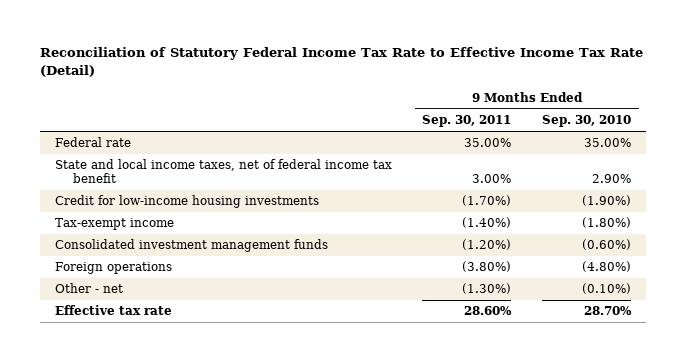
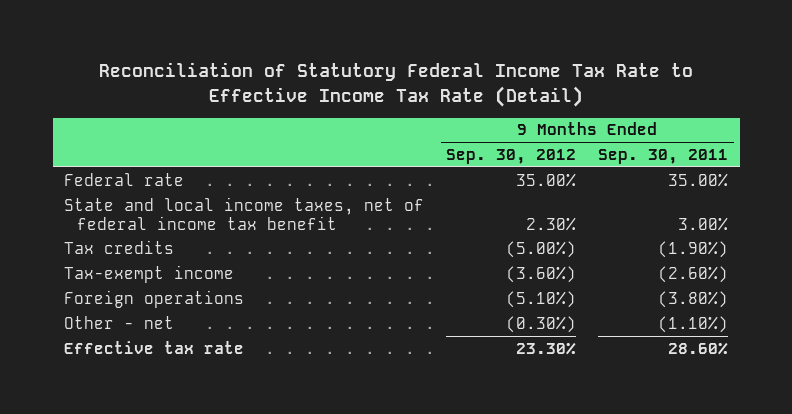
[541,115,631,128] Sep. 30, 2010 -> none
none -> [446,149,577,165] Sep. 30, 2012
[54,195,319,209] Credit for low-income housing investments -> none
[54,239,328,253] Consolidated investment management funds -> none
none -> [63,239,174,254] Tax credits
[462,217,512,229] (1.40%) -> [658,265,729,283] (2.60%)
[462,283,512,295] (1.30%) -> [658,315,729,333] (1.10%)

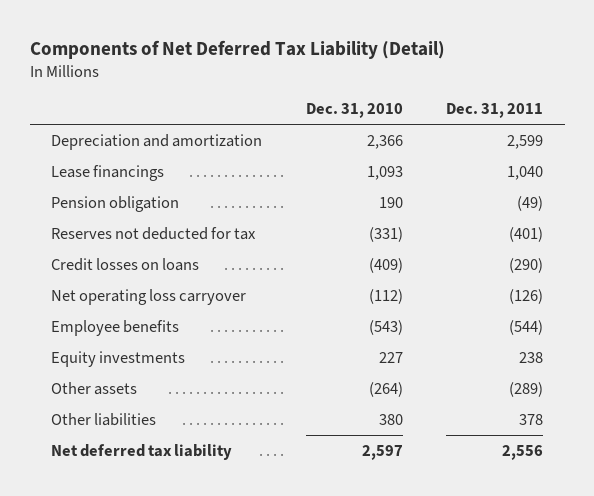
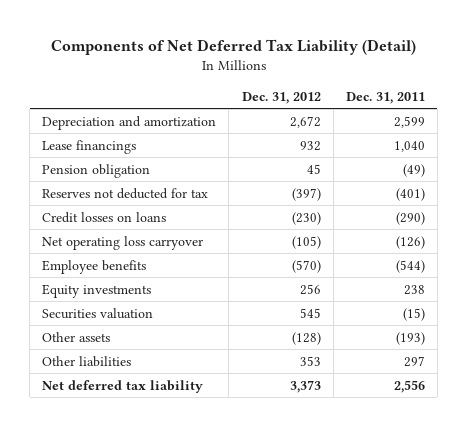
[305,103,403,119] Dec. 31, 2010 -> none
none -> [241,91,321,104] Dec. 31, 2012
none -> [42,307,154,319] Securities valuation
[509,381,544,397] (289) -> [395,331,425,345] (193)
[519,413,544,425] 378 -> [403,355,425,367] 297

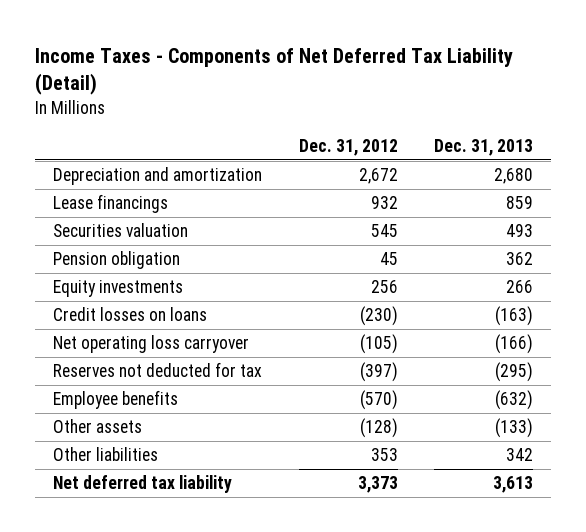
[50,39,416,56] Components of Net Deferred Tax Liability (Detail) -> [35,47,514,95] Income Taxes - Components of Net Deferred Tax Liability (Detail)
[345,91,425,104] Dec. 31, 2011 -> none
none -> [433,138,533,156] Dec. 31, 2013
[42,307,154,319] Securities valuation -> [53,223,189,238] Securities valuation
[42,283,152,298] Equity investments -> [53,280,184,298] Equity investments
[42,187,209,199] Reserves not deducted for tax -> [53,362,263,378] Reserves not deducted for tax

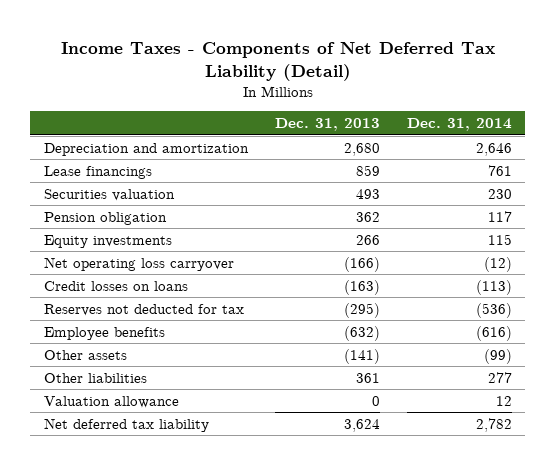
[298,138,398,156] Dec. 31, 2012 -> none
none -> [406,118,512,132] Dec. 31, 2014
[53,307,208,322] Credit losses on loans -> [43,280,188,291] Credit losses on loans
[494,418,533,439] (133) -> [343,348,380,364] (141)
[505,448,533,462] 342 -> [355,372,380,383] 361
none -> [43,395,179,408] Valuation allowance
[492,476,533,494] 3,613 -> [343,418,380,432] 3,624

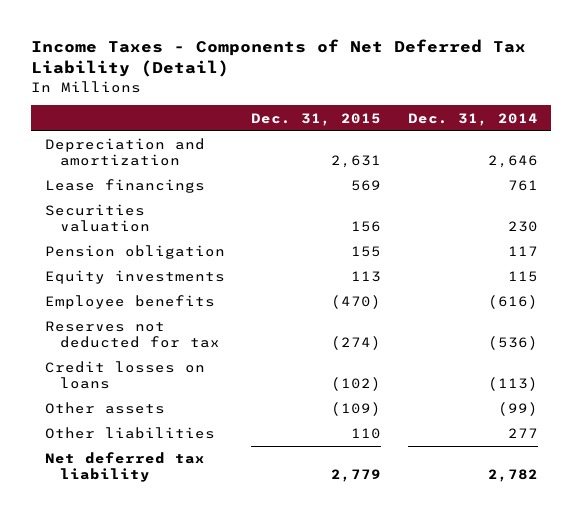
[274,118,380,132] Dec. 31, 2013 -> none
none -> [251,112,382,126] Dec. 31, 2015
[43,256,234,271] Net operating loss carryover -> none
[43,303,244,316] Reserves not deducted for tax -> [44,321,220,349] Reserves not deducted for tax
[43,280,188,291] Credit losses on loans -> [44,361,205,390] Credit losses on loans
[43,395,179,408] Valuation allowance -> none

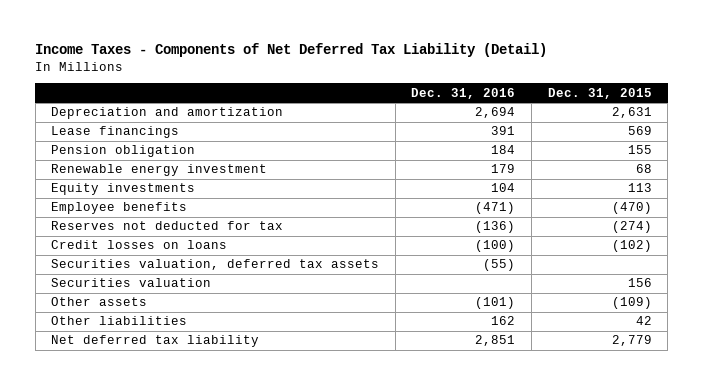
[407,112,538,126] Dec. 31, 2014 -> none
none -> [411,87,516,99] Dec. 31, 2016
none -> [51,164,268,177] Renewable energy investment
none -> [51,259,380,271] Securities valuation, deferred tax assets
[44,204,150,233] Securities valuation -> [51,278,212,288] Securities valuation
[351,428,382,440] 110 -> [635,316,652,326] 42

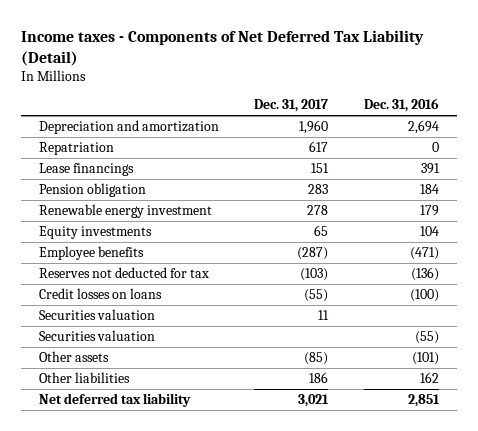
[35,43,548,58] Income Taxes - Components of Net Deferred Tax Liability (Detail) -> [20,29,424,66] Income taxes - Components of Net Deferred Tax Liability (Detail)
[547,87,652,99] Dec. 31, 2015 -> none
none -> [254,99,329,113] Dec. 31, 2017
none -> [38,142,114,156] Repatriation
[51,259,380,271] Securities valuation, deferred tax assets -> none
none -> [38,330,155,342] Securities valuation

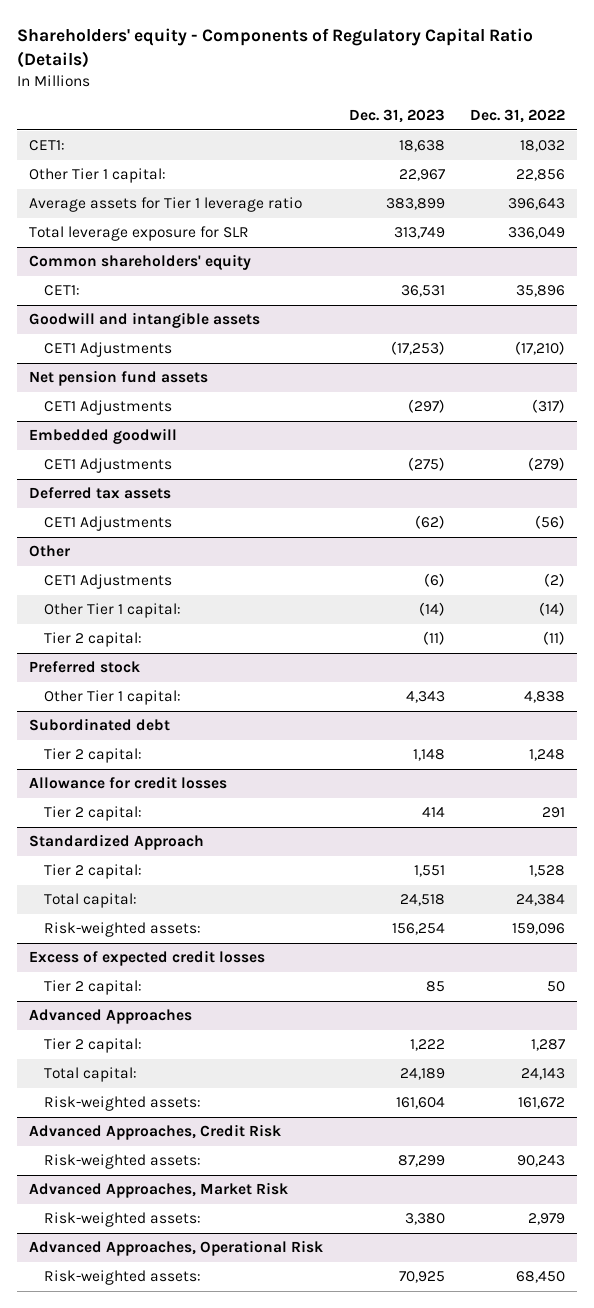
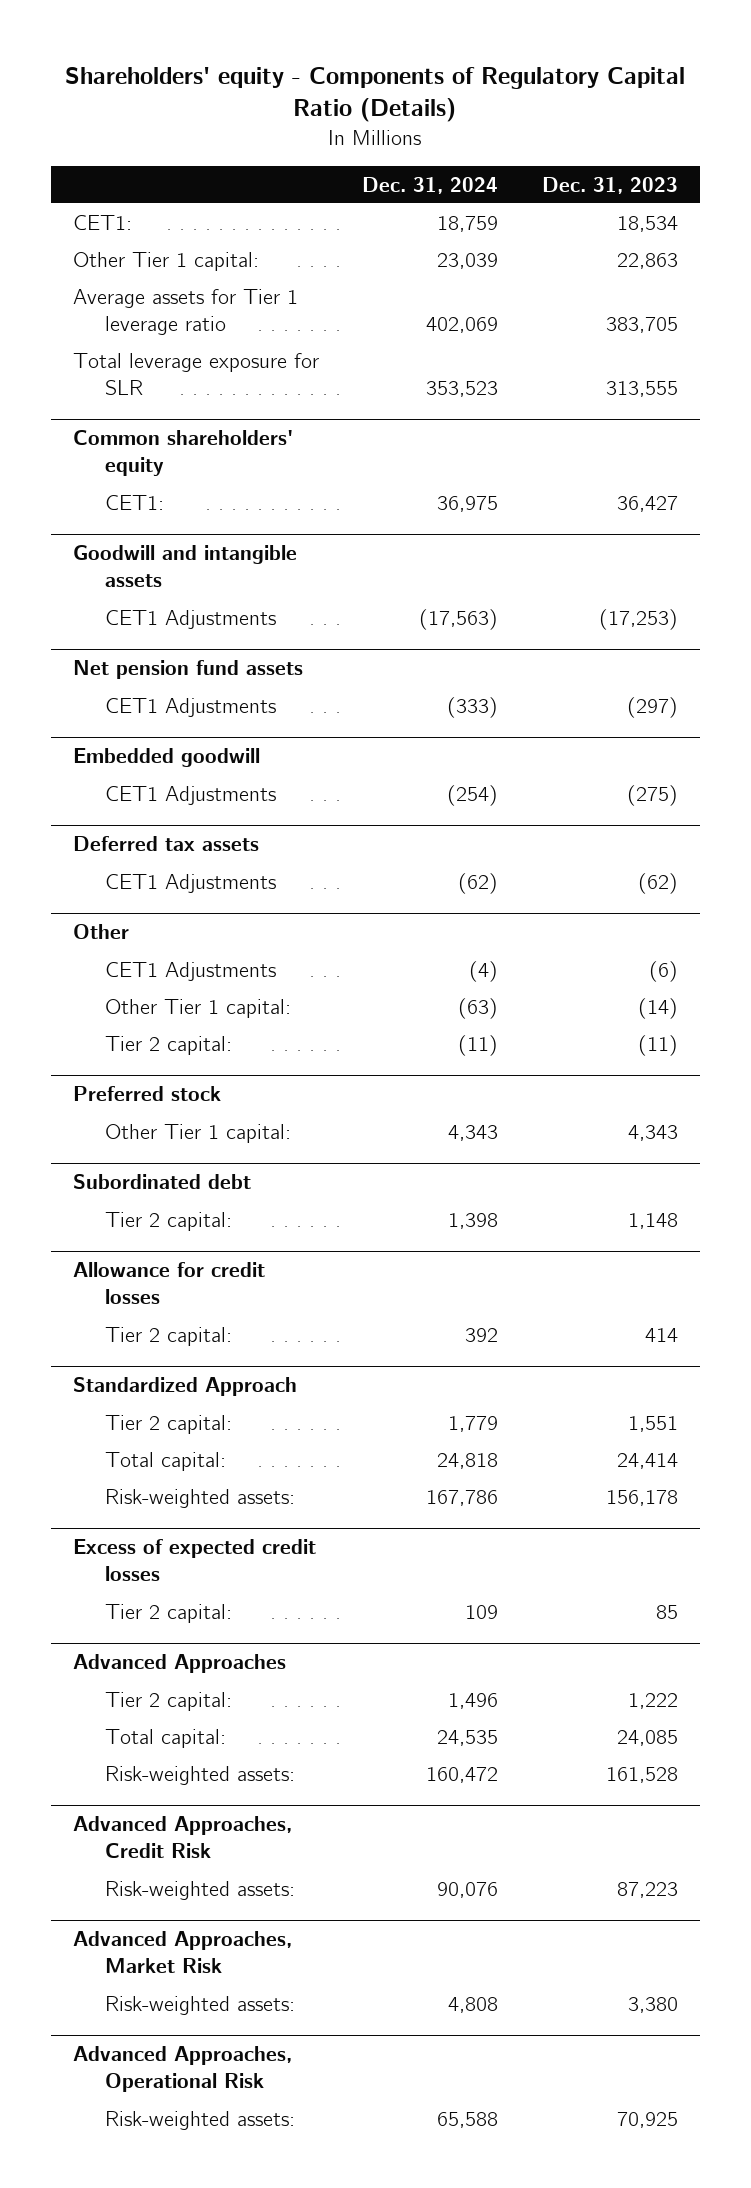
[469,109,565,124] Dec. 31, 2022 -> none
none -> [362,176,499,194] Dec. 31, 2024
[398,140,445,153] 18,638 -> [616,215,678,232] 18,534
[398,169,445,182] 22,967 -> [616,252,678,269] 22,863
[385,198,445,211] 383,899 -> [605,316,678,333] 383,705
[393,227,445,240] 313,749 -> [605,380,678,397] 313,555
[400,285,445,298] 36,531 -> [616,495,678,512] 36,427
[399,894,445,907] 24,518 -> [616,1452,678,1469] 24,414
[391,923,445,936] 156,254 -> [605,1489,678,1506] 156,178
[399,1068,445,1081] 24,189 -> [616,1729,678,1746] 24,085
[395,1097,445,1110] 161,604 -> [605,1766,678,1783] 161,528
[397,1155,445,1168] 87,299 -> [616,1881,678,1898] 87,223

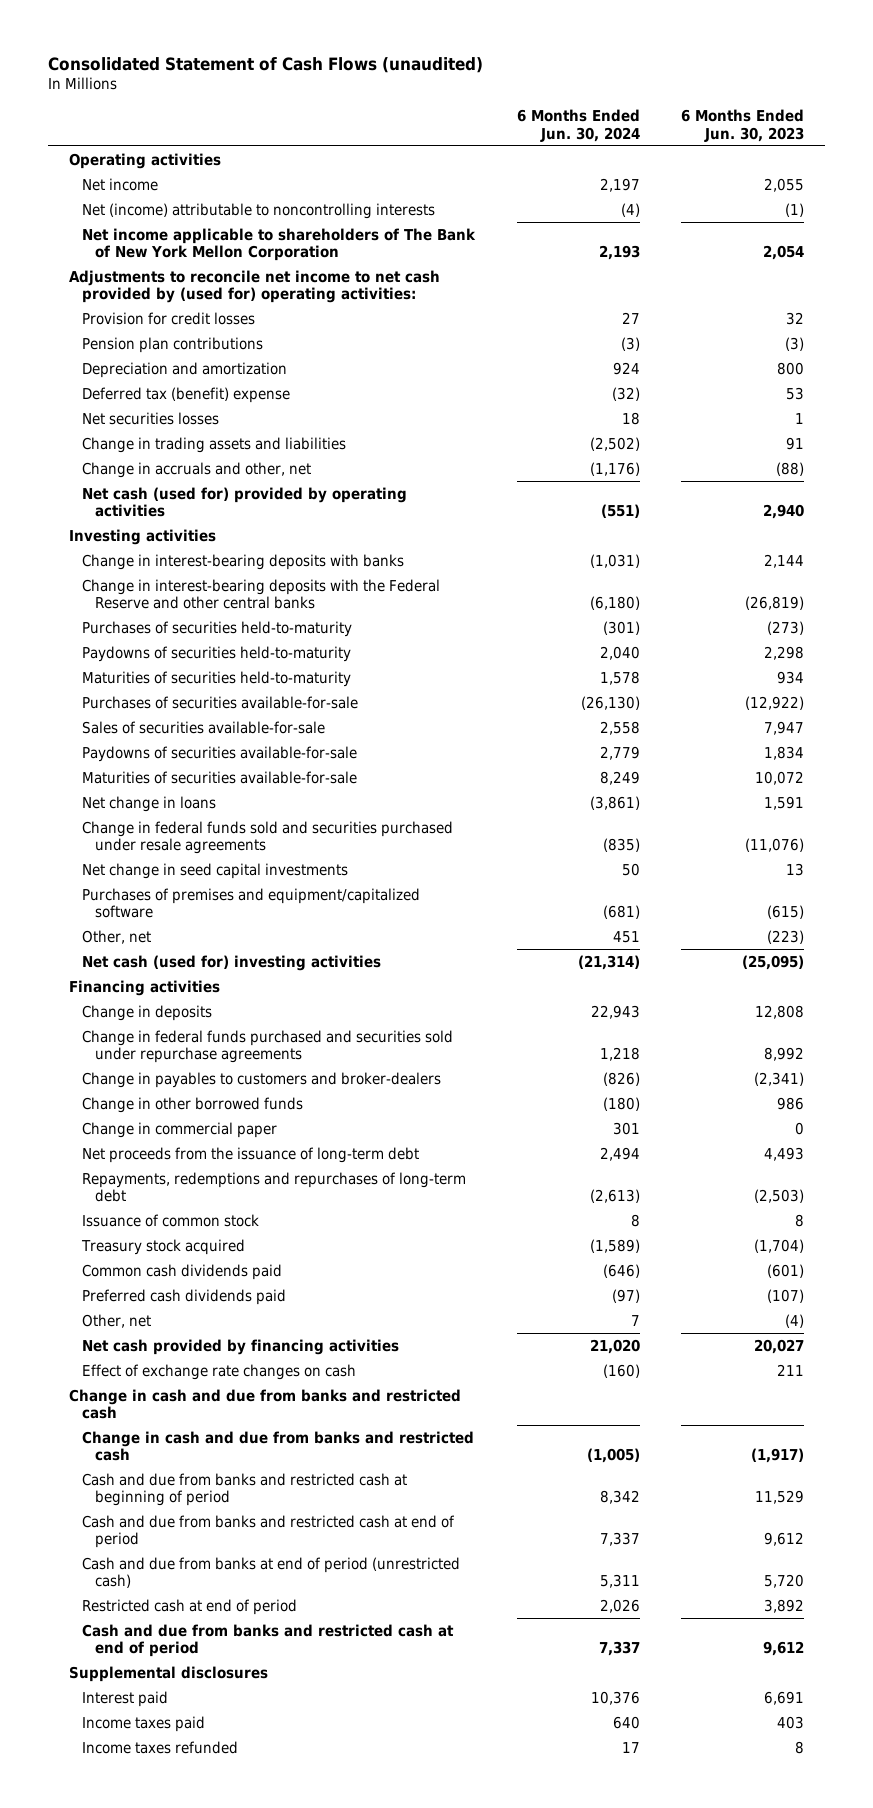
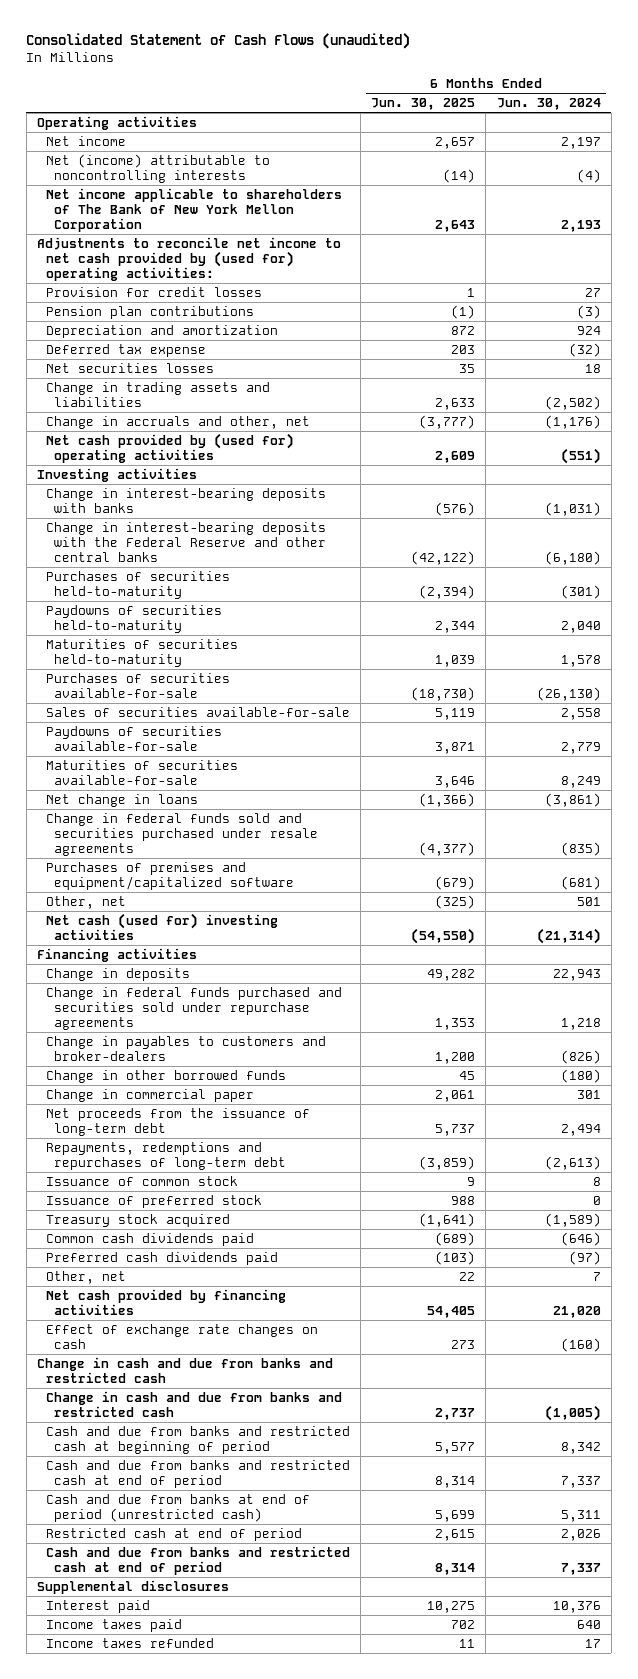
[681,109,805,142] 6 Months Ended Jun. 30, 2023 -> none
none -> [371,98,476,111] Jun. 30, 2025
[81,386,290,403] Deferred tax (benefit) expense -> [45,343,206,357] Deferred tax expense
[81,486,407,517] Net cash (used for) provided by operating activities -> [45,432,294,463] Net cash provided by (used for) operating activities
[81,862,348,879] Net change in seed capital investments -> none
[612,930,640,943] 451 -> [576,896,601,906] 501
none -> [45,1194,262,1208] Issuance of preferred stock

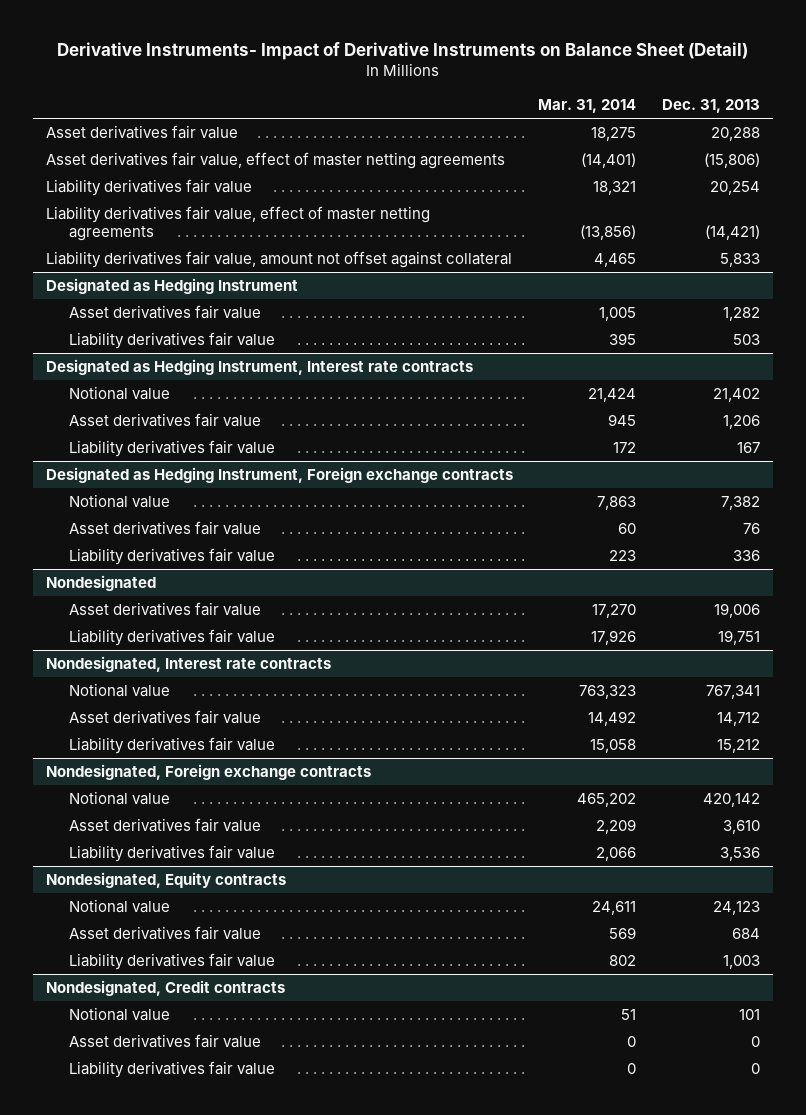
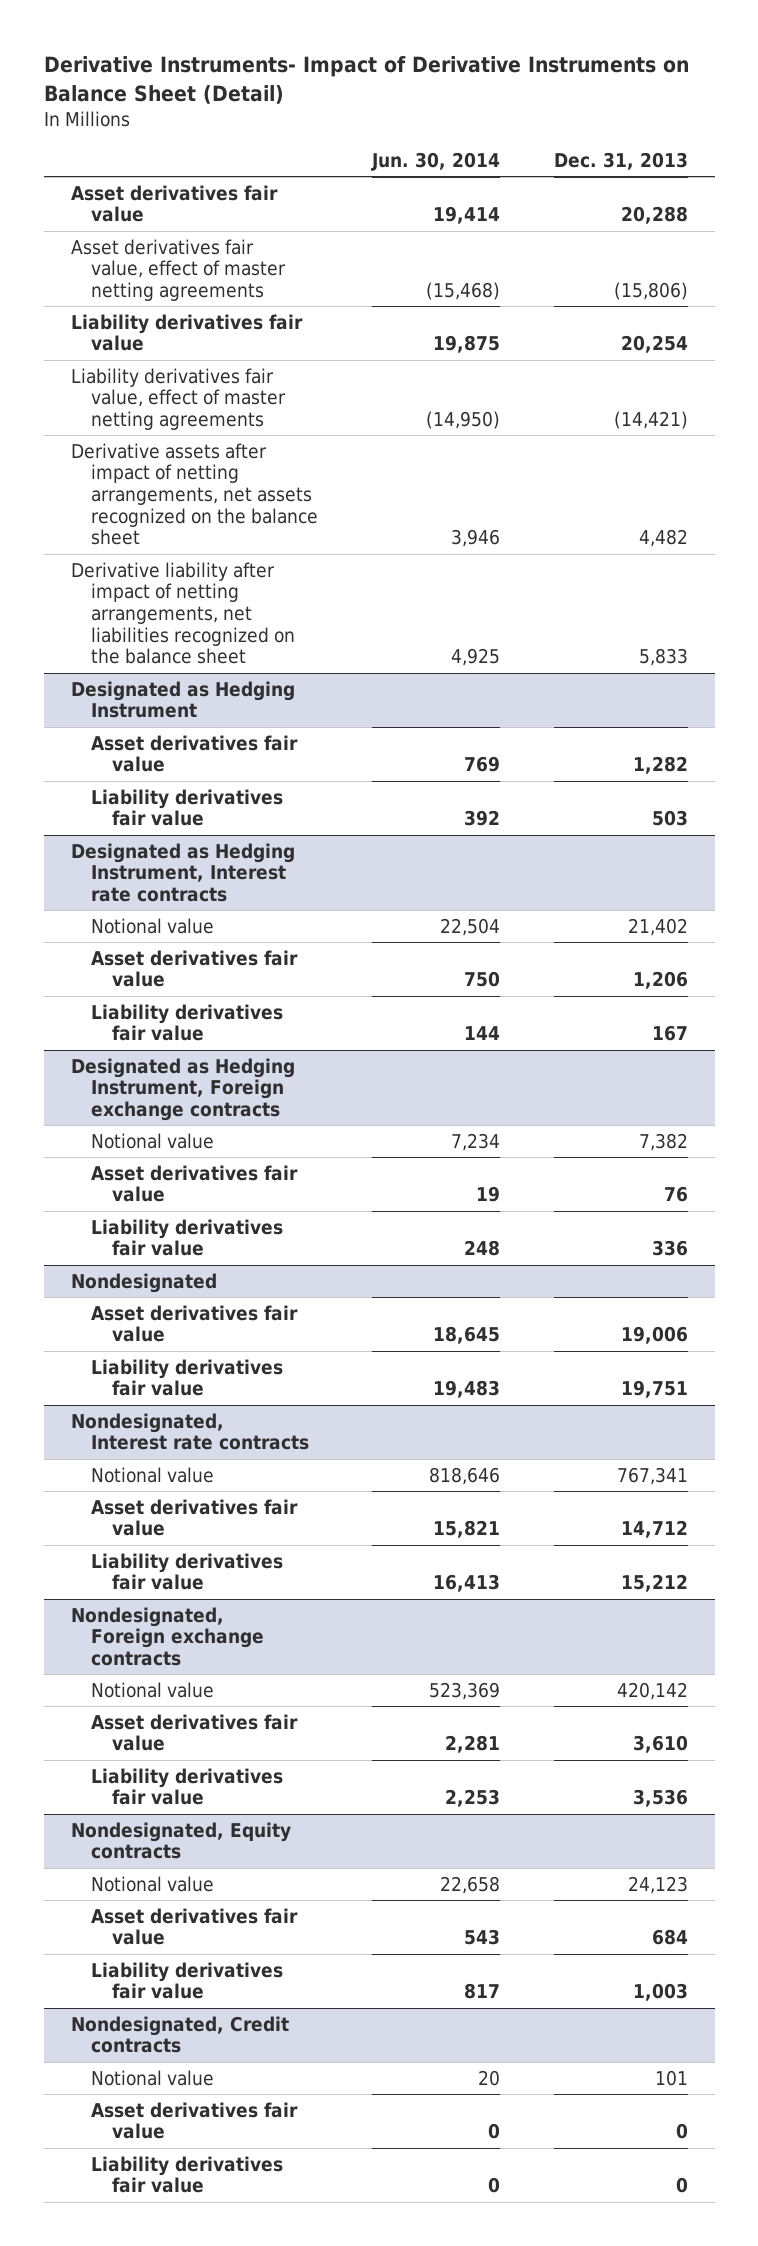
[538,99,637,114] Mar. 31, 2014 -> none
none -> [370,152,500,172] Jun. 30, 2014
none -> [70,442,319,546] Derivative assets after impact of netting arrangements, net assets recognized on the balance sheet
[45,250,512,268] Liability derivatives fair value, amount not offset against collateral -> [70,561,296,665] Derivative liability after impact of netting arrangements, net liabilities recognized on the balance sheet

